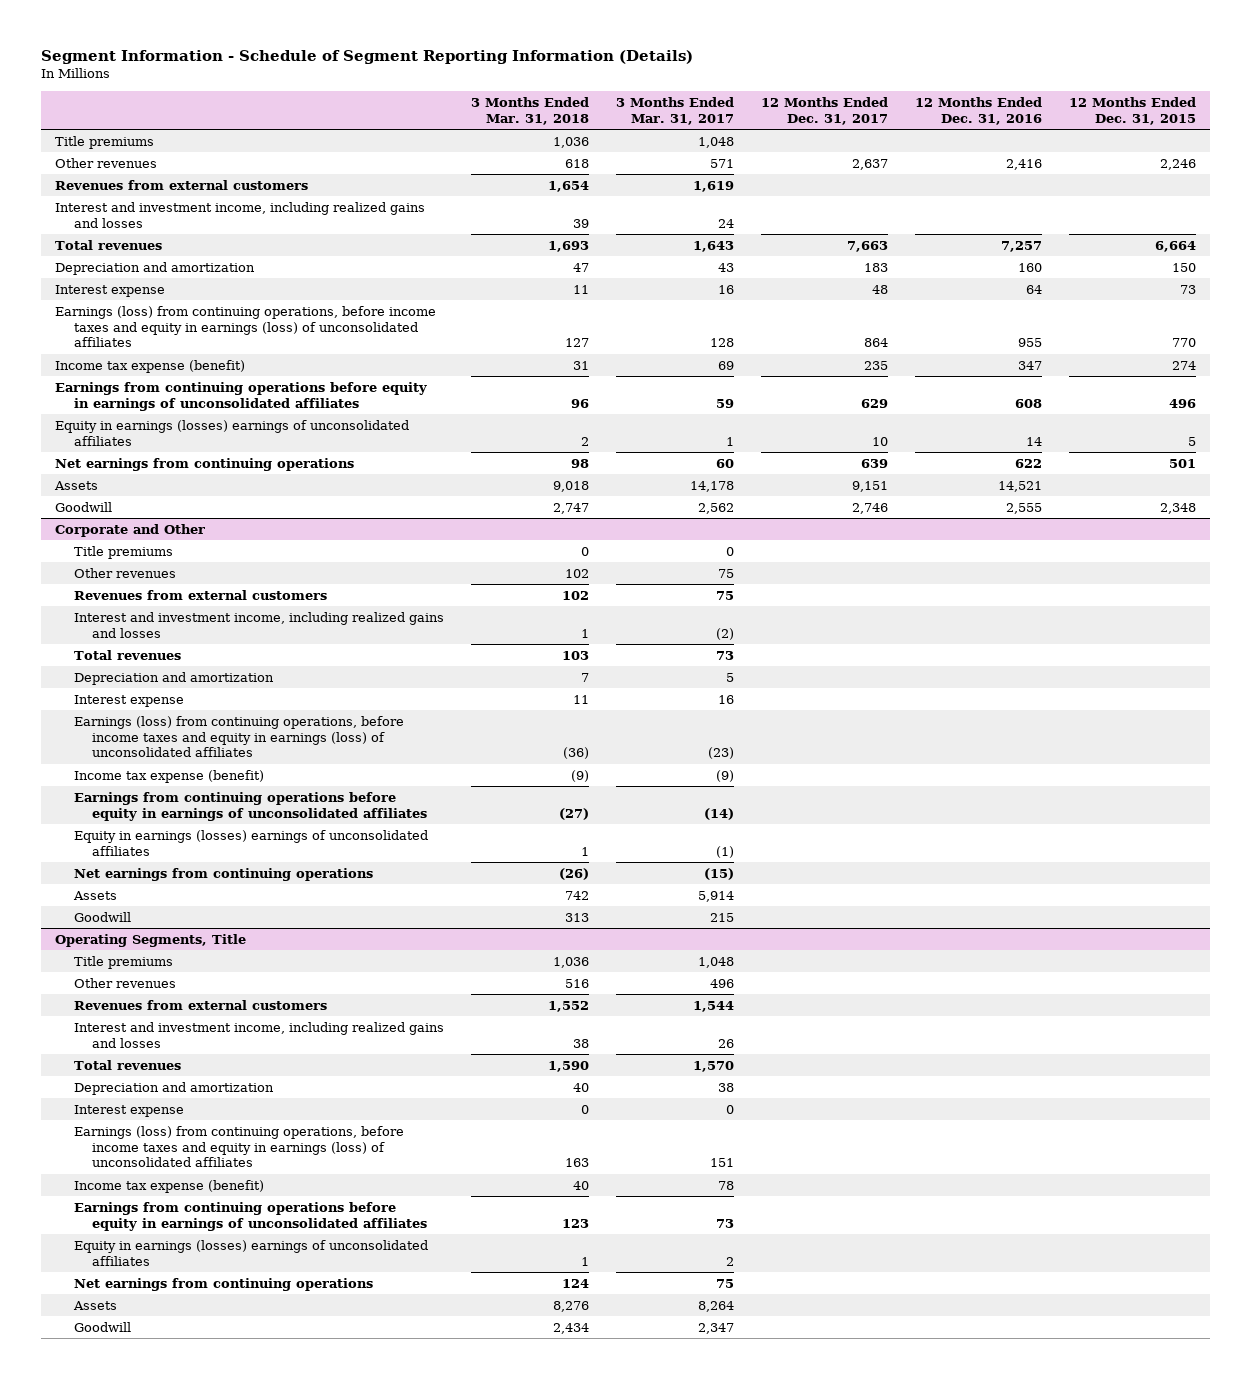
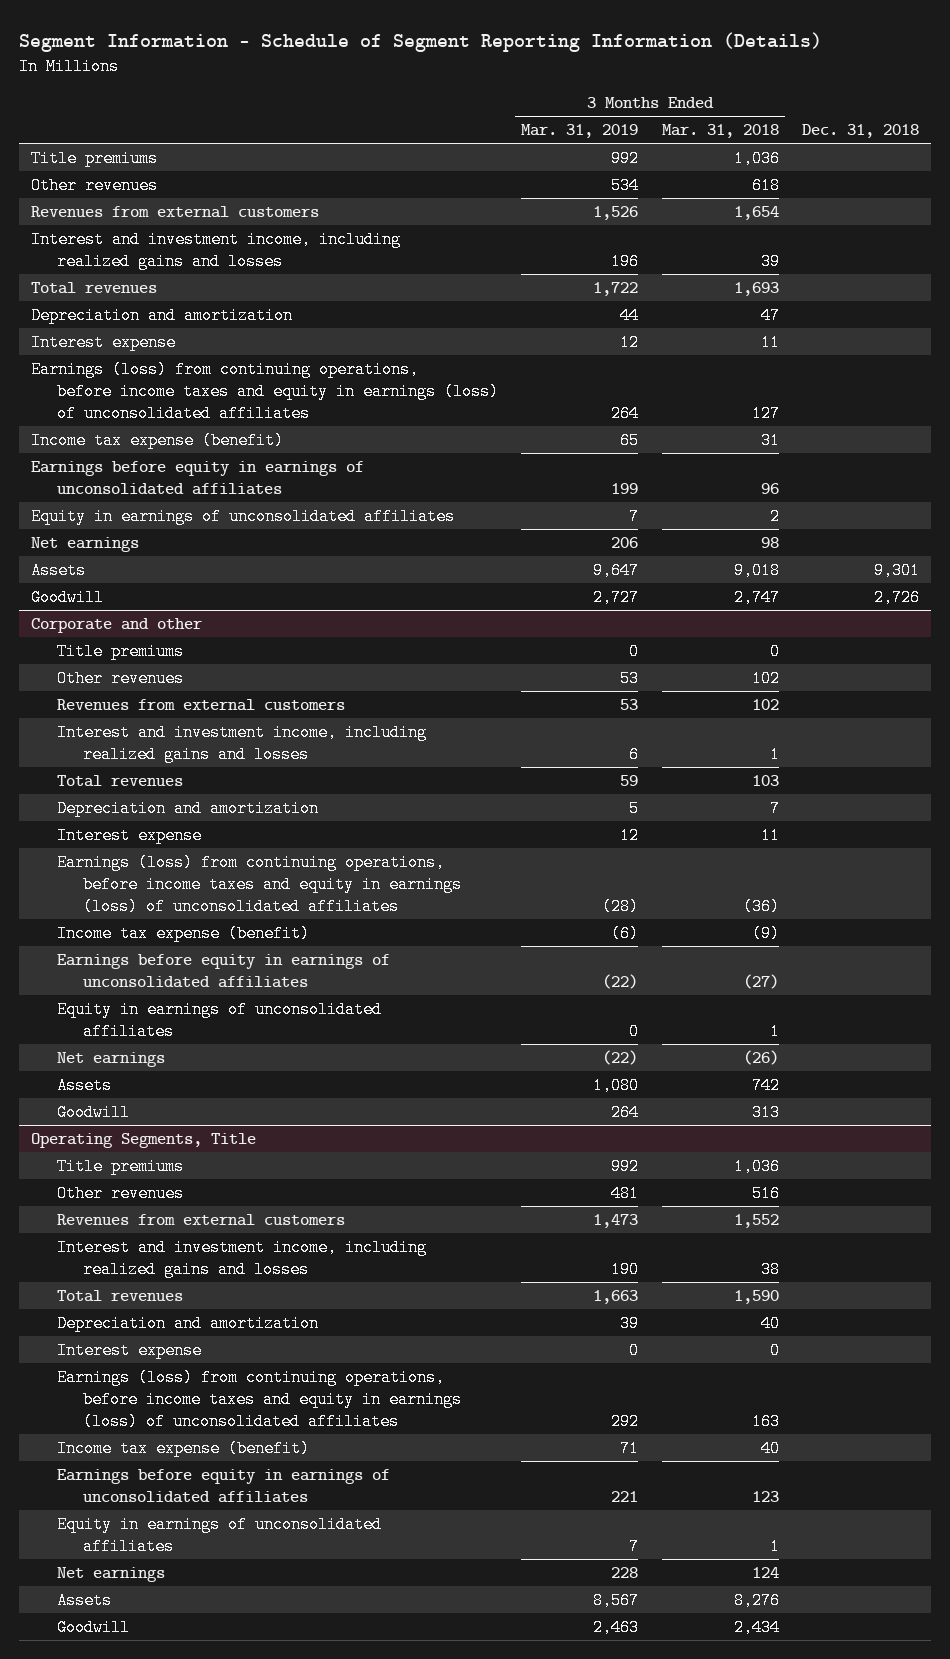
[615,97,734,125] 3 Months Ended Mar. 31, 2017 -> none
[760,97,888,125] 12 Months Ended Dec. 31, 2017 -> none
[914,97,1042,125] 12 Months Ended Dec. 31, 2016 -> none
[1069,97,1197,125] 12 Months Ended Dec. 31, 2015 -> none
none -> [521,124,639,139] Mar. 31, 2019
none -> [802,124,920,139] Dec. 31, 2018
[54,457,354,471] Net earnings from continuing operations -> none
[54,381,427,411] Earnings from continuing operations before equity in earnings of unconsolidated affiliates -> [30,460,364,496] Earnings before equity in earnings of unconsolidated affiliates
[54,419,409,446] Equity in earnings (losses) earnings of unconsolidated affiliates -> [30,507,455,525] Equity in earnings of unconsolidated affiliates
none -> [30,536,139,552] Net earnings
[54,523,205,537] Corporate and Other -> [30,617,202,633] Corporate and other
[73,867,373,881] Net earnings from continuing operations -> none
[73,791,428,821] Earnings from continuing operations before equity in earnings of unconsolidated affiliates -> [56,953,390,989] Earnings before equity in earnings of unconsolidated affiliates
[73,829,428,856] Equity in earnings (losses) earnings of unconsolidated affiliates -> [56,1000,382,1041] Equity in earnings of unconsolidated affiliates
none -> [56,1051,165,1067] Net earnings
[73,1201,428,1231] Earnings from continuing operations before equity in earnings of unconsolidated affiliates -> [56,1468,390,1504] Earnings before equity in earnings of unconsolidated affiliates
[73,1239,428,1266] Equity in earnings (losses) earnings of unconsolidated affiliates -> [56,1515,382,1556] Equity in earnings of unconsolidated affiliates
[73,1277,373,1291] Net earnings from continuing operations -> [56,1566,165,1582] Net earnings

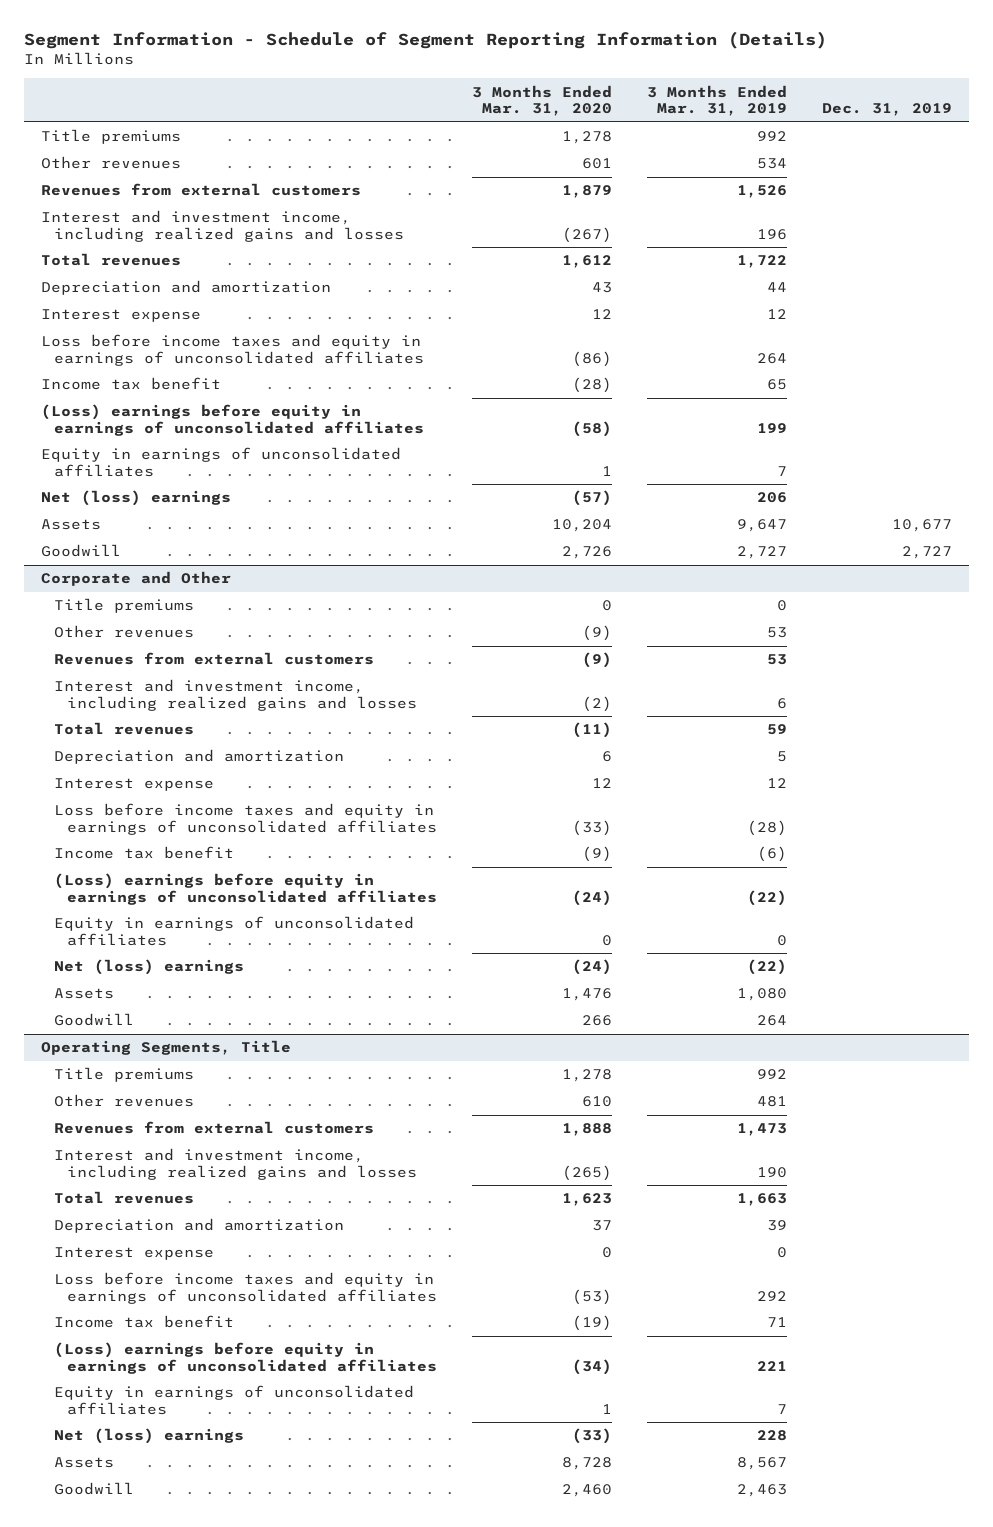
[661,124,779,139] Mar. 31, 2018 -> none
[802,124,920,139] Dec. 31, 2018 -> none
none -> [472,84,613,116] 3 Months Ended Mar. 31, 2020
none -> [821,102,952,116] Dec. 31, 2019
[30,360,499,423] Earnings (loss) from continuing operations, before income taxes and equity in earnings (loss) of unconsolidated affiliates -> [41,334,425,366] Loss before income taxes and equity in earnings of unconsolidated affiliates
[30,431,284,449] Income tax expense (benefit) -> [41,377,222,391] Income tax benefit
[30,460,364,496] Earnings before equity in earnings of unconsolidated affiliates -> [41,404,425,436] (Loss) earnings before equity in earnings of unconsolidated affiliates
[30,536,139,552] Net earnings -> [41,490,232,507] Net (loss) earnings
[30,617,202,633] Corporate and other -> [41,571,232,587] Corporate and Other
[56,853,463,916] Earnings (loss) from continuing operations, before income taxes and equity in earnings (loss) of unconsolidated affiliates -> [54,803,438,835] Loss before income taxes and equity in earnings of unconsolidated affiliates
[56,924,310,942] Income tax expense (benefit) -> [54,846,235,860] Income tax benefit
[56,953,390,989] Earnings before equity in earnings of unconsolidated affiliates -> [54,873,438,905] (Loss) earnings before equity in earnings of unconsolidated affiliates
[56,1051,165,1067] Net earnings -> [54,959,245,976] Net (loss) earnings
[56,1368,463,1431] Earnings (loss) from continuing operations, before income taxes and equity in earnings (loss) of unconsolidated affiliates -> [54,1272,438,1304] Loss before income taxes and equity in earnings of unconsolidated affiliates
[56,1439,310,1457] Income tax expense (benefit) -> [54,1315,235,1329] Income tax benefit
[56,1468,390,1504] Earnings before equity in earnings of unconsolidated affiliates -> [54,1342,438,1374] (Loss) earnings before equity in earnings of unconsolidated affiliates
[56,1566,165,1582] Net earnings -> [54,1428,245,1445] Net (loss) earnings

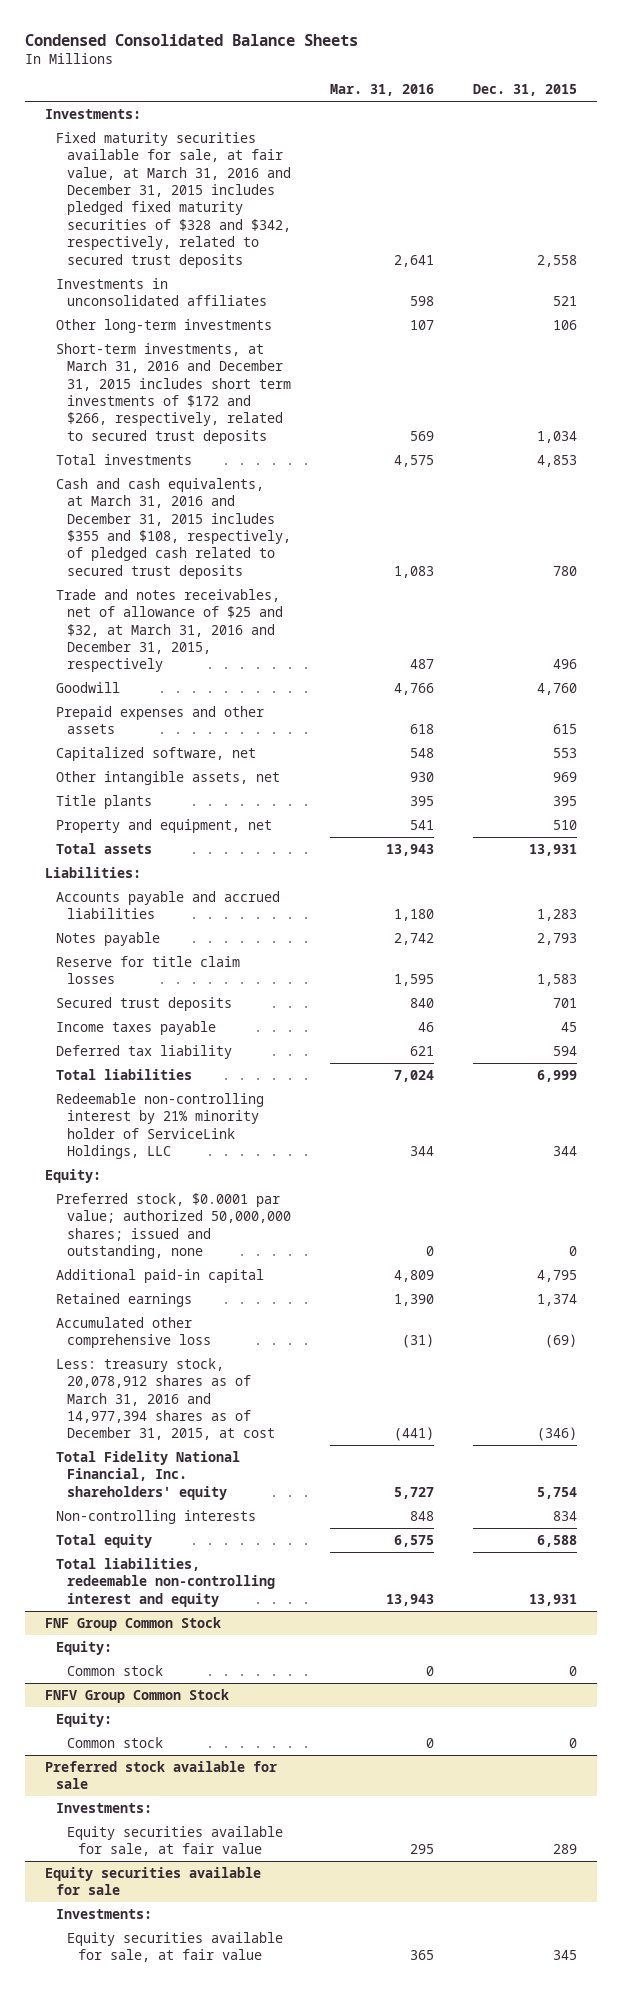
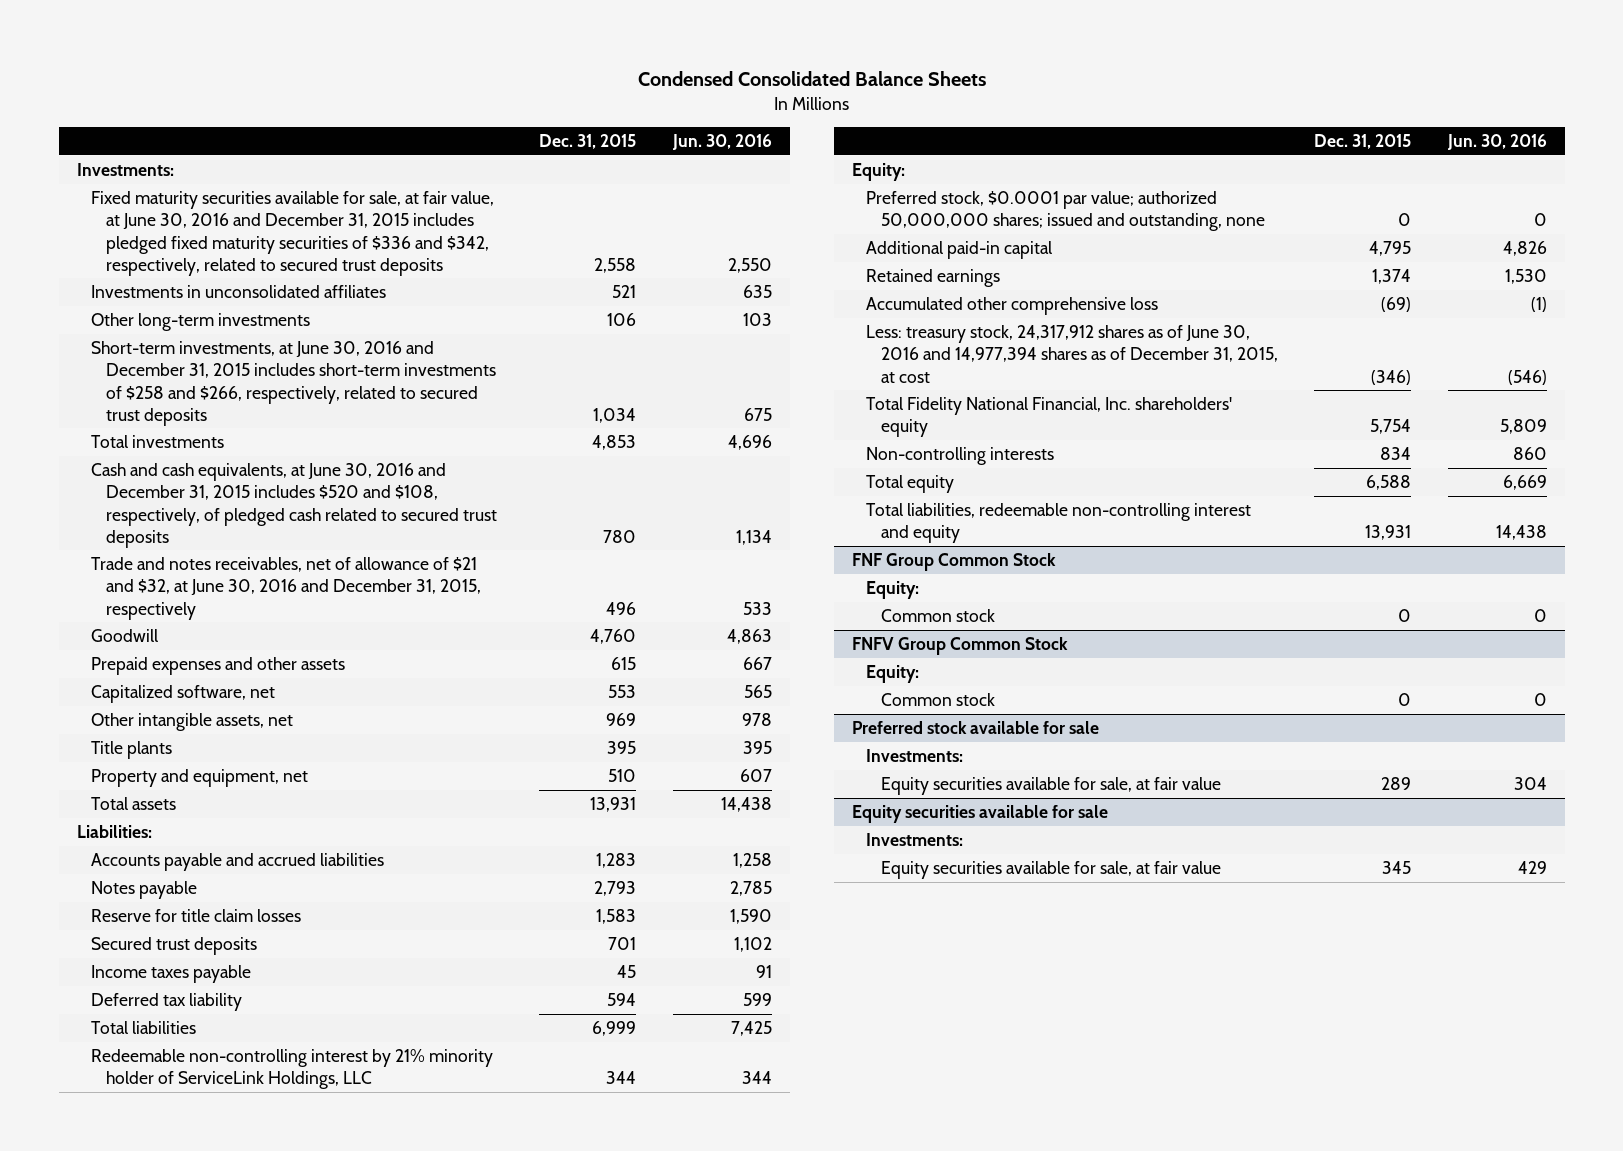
[329,84,434,97] Mar. 31, 2016 -> none
none -> [671,134,772,151] Jun. 30, 2016
[55,131,291,268] Fixed maturity securities available for sale, at fair value, at March 31, 2016 and December 31, 2015 includes pledged fixed maturity securities of $328 and $342, respectively, related to secured trust deposits -> [91,190,495,276] Fixed maturity securities available for sale, at fair value, at June 30, 2016 and December 31, 2015 includes pledged fixed maturity securities of $336 and $342, respectively, related to secured trust deposits
[55,342,291,444] Short-term investments, at March 31, 2016 and December 31, 2015 includes short term investments of $172 and $266, respectively, related to secured trust deposits -> [91,340,496,426] Short-term investments, at June 30, 2016 and December 31, 2015 includes short-term investments of $258 and $266, respectively, related to secured trust deposits
[55,477,291,579] Cash and cash equivalents, at March 31, 2016 and December 31, 2015 includes $355 and $108, respectively, of pledged cash related to secured trust deposits -> [91,462,497,548] Cash and cash equivalents, at June 30, 2016 and December 31, 2015 includes $520 and $108, respectively, of pledged cash related to secured trust deposits
[55,588,283,673] Trade and notes receivables, net of allowance of $25 and $32, at March 31, 2016 and December 31, 2015, respectively -> [91,556,481,620] Trade and notes receivables, net of allowance of $21 and $32, at June 30, 2016 and December 31, 2015, respectively
[55,1357,275,1441] Less: treasury stock, 20,078,912 shares as of March 31, 2016 and 14,977,394 shares as of December 31, 2015, at cost -> [866,324,1278,383] Less: treasury stock, 24,317,912 shares as of June 30, 2016 and 14,977,394 shares as of December 31, 2015, at cost

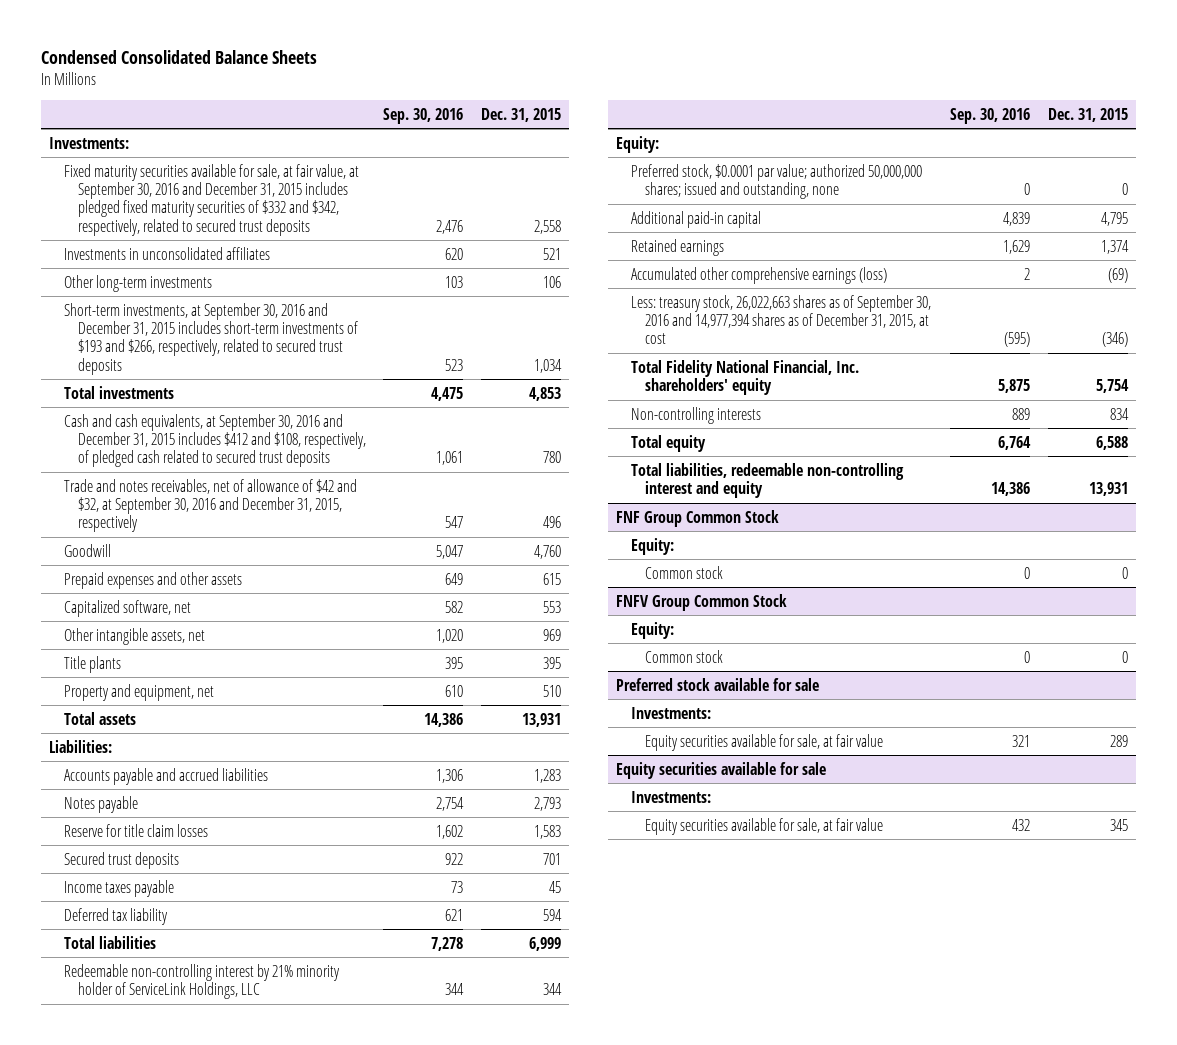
[671,134,772,151] Jun. 30, 2016 -> none
none -> [383,107,464,124] Sep. 30, 2016
[91,190,495,276] Fixed maturity securities available for sale, at fair value, at June 30, 2016 and December 31, 2015 includes pledged fixed maturity securities of $336 and $342, respectively, related to secured trust deposits -> [63,163,359,236] Fixed maturity securities available for sale, at fair value, at September 30, 2016 and December 31, 2015 includes pledged fixed maturity securities of $332 and $342, respectively, related to secured trust deposits
[91,340,496,426] Short-term investments, at June 30, 2016 and December 31, 2015 includes short-term investments of $258 and $266, respectively, related to secured trust deposits -> [63,302,359,375] Short-term investments, at September 30, 2016 and December 31, 2015 includes short-term investments of $193 and $266, respectively, related to secured trust deposits
[91,462,497,548] Cash and cash equivalents, at June 30, 2016 and December 31, 2015 includes $520 and $108, respectively, of pledged cash related to secured trust deposits -> [63,413,367,468] Cash and cash equivalents, at September 30, 2016 and December 31, 2015 includes $412 and $108, respectively, of pledged cash related to secured trust deposits
[91,556,481,620] Trade and notes receivables, net of allowance of $21 and $32, at June 30, 2016 and December 31, 2015, respectively -> [63,478,357,533] Trade and notes receivables, net of allowance of $42 and $32, at September 30, 2016 and December 31, 2015, respectively
[866,296,1159,315] Accumulated other comprehensive loss -> [630,266,887,284] Accumulated other comprehensive earnings (loss)
[866,324,1278,383] Less: treasury stock, 24,317,912 shares as of June 30, 2016 and 14,977,394 shares as of December 31, 2015, at cost -> [630,294,931,345] Less: treasury stock, 26,022,663 shares as of September 30, 2016 and 14,977,394 shares as of December 31, 2015, at cost

